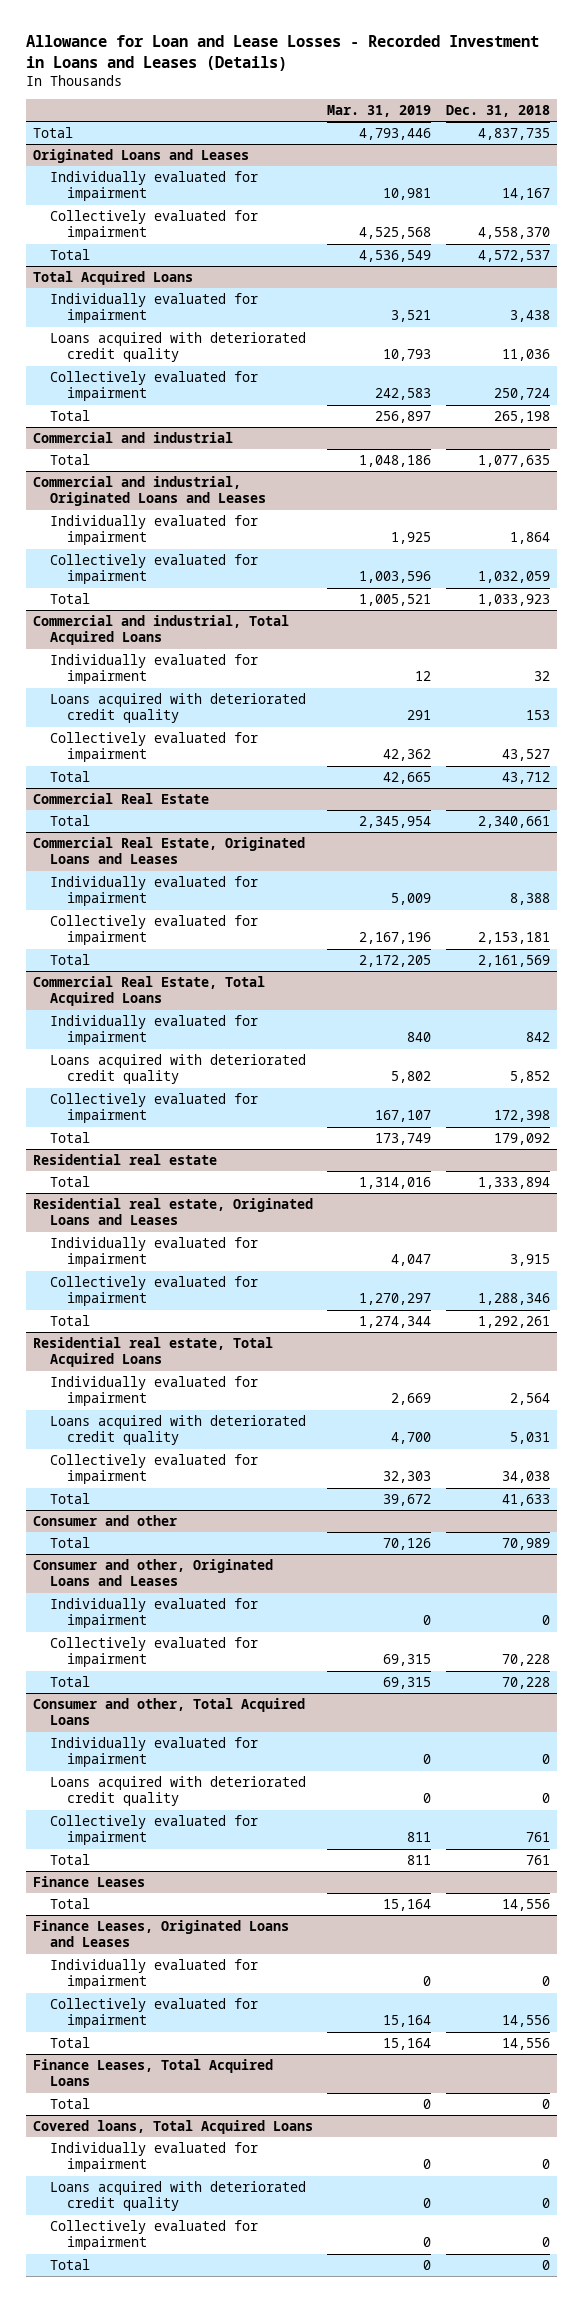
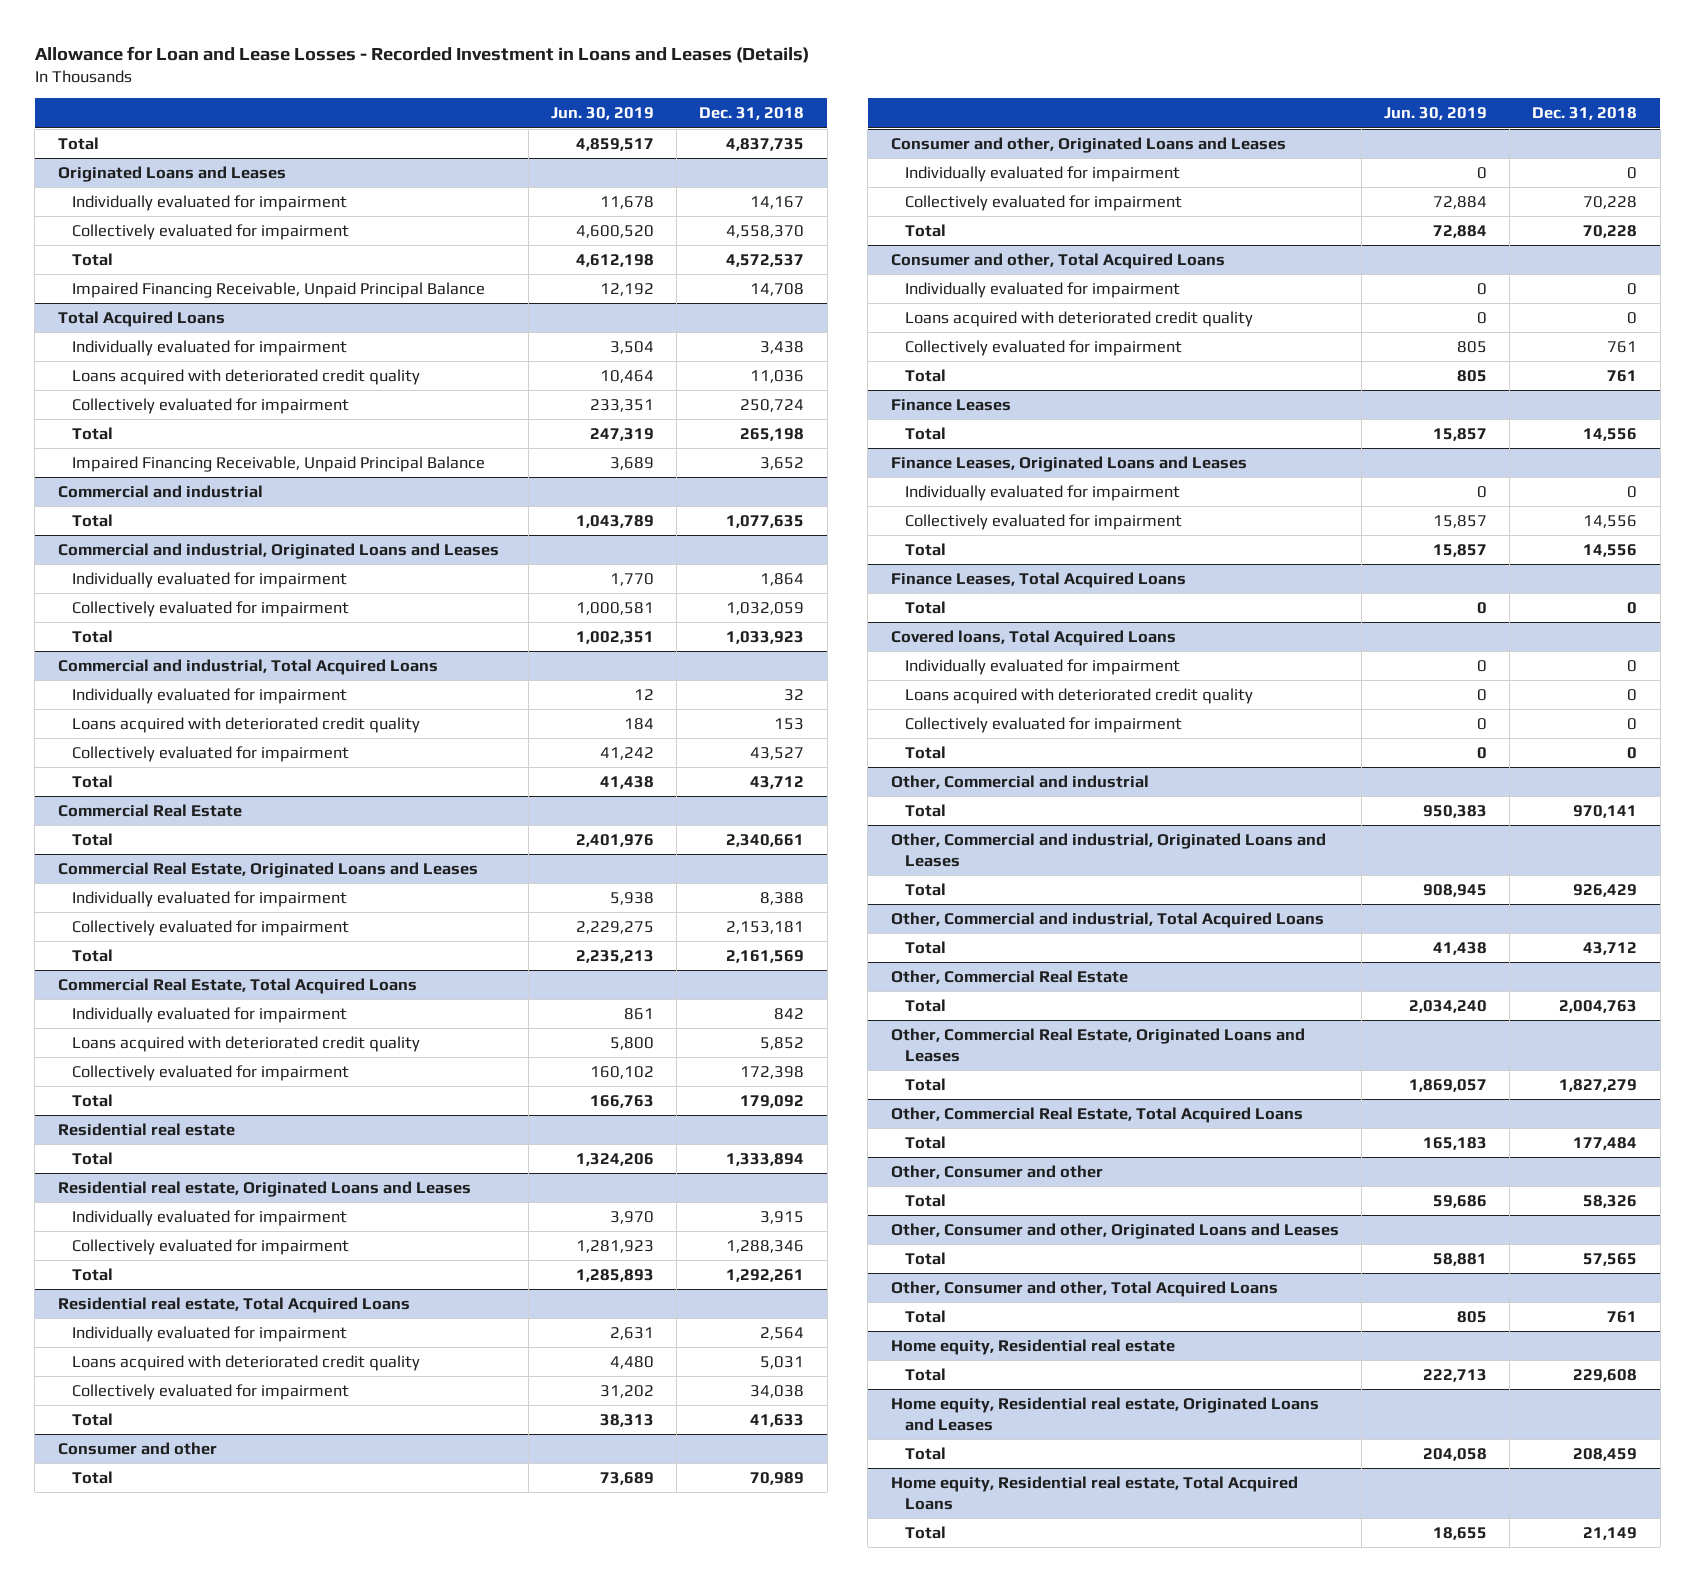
[327,104,432,117] Mar. 31, 2019 -> none
none -> [551,107,655,121] Jun. 30, 2019
none -> [71,281,485,298] Impaired Financing Receivable, Unpaid Principal Balance
none -> [71,455,485,472] Impaired Financing Receivable, Unpaid Principal Balance
none -> [890,774,1149,789] Other, Commercial and industrial
none -> [904,803,946,817] Total
none -> [890,832,1326,867] Other, Commercial and industrial, Originated Loans and Leases
none -> [904,882,946,896] Total
none -> [890,911,1324,928] Other, Commercial and industrial, Total Acquired Loans
none -> [904,940,946,954] Total
none -> [890,969,1128,984] Other, Commercial Real Estate
none -> [904,998,946,1012] Total
none -> [890,1027,1305,1062] Other, Commercial Real Estate, Originated Loans and Leases
none -> [904,1077,946,1091] Total
none -> [890,1106,1303,1123] Other, Commercial Real Estate, Total Acquired Loans
none -> [904,1135,946,1149] Total
none -> [890,1164,1103,1179] Other, Consumer and other
none -> [904,1193,946,1207] Total
none -> [890,1222,1339,1239] Other, Consumer and other, Originated Loans and Leases
none -> [904,1251,946,1265] Total
none -> [890,1280,1278,1297] Other, Consumer and other, Total Acquired Loans
none -> [904,1309,946,1323] Total
none -> [890,1338,1175,1355] Home equity, Residential real estate
none -> [904,1367,946,1381] Total
none -> [890,1396,1319,1431] Home equity, Residential real estate, Originated Loans and Leases
none -> [904,1446,946,1460] Total
none -> [890,1475,1298,1510] Home equity, Residential real estate, Total Acquired Loans
none -> [904,1525,946,1539] Total

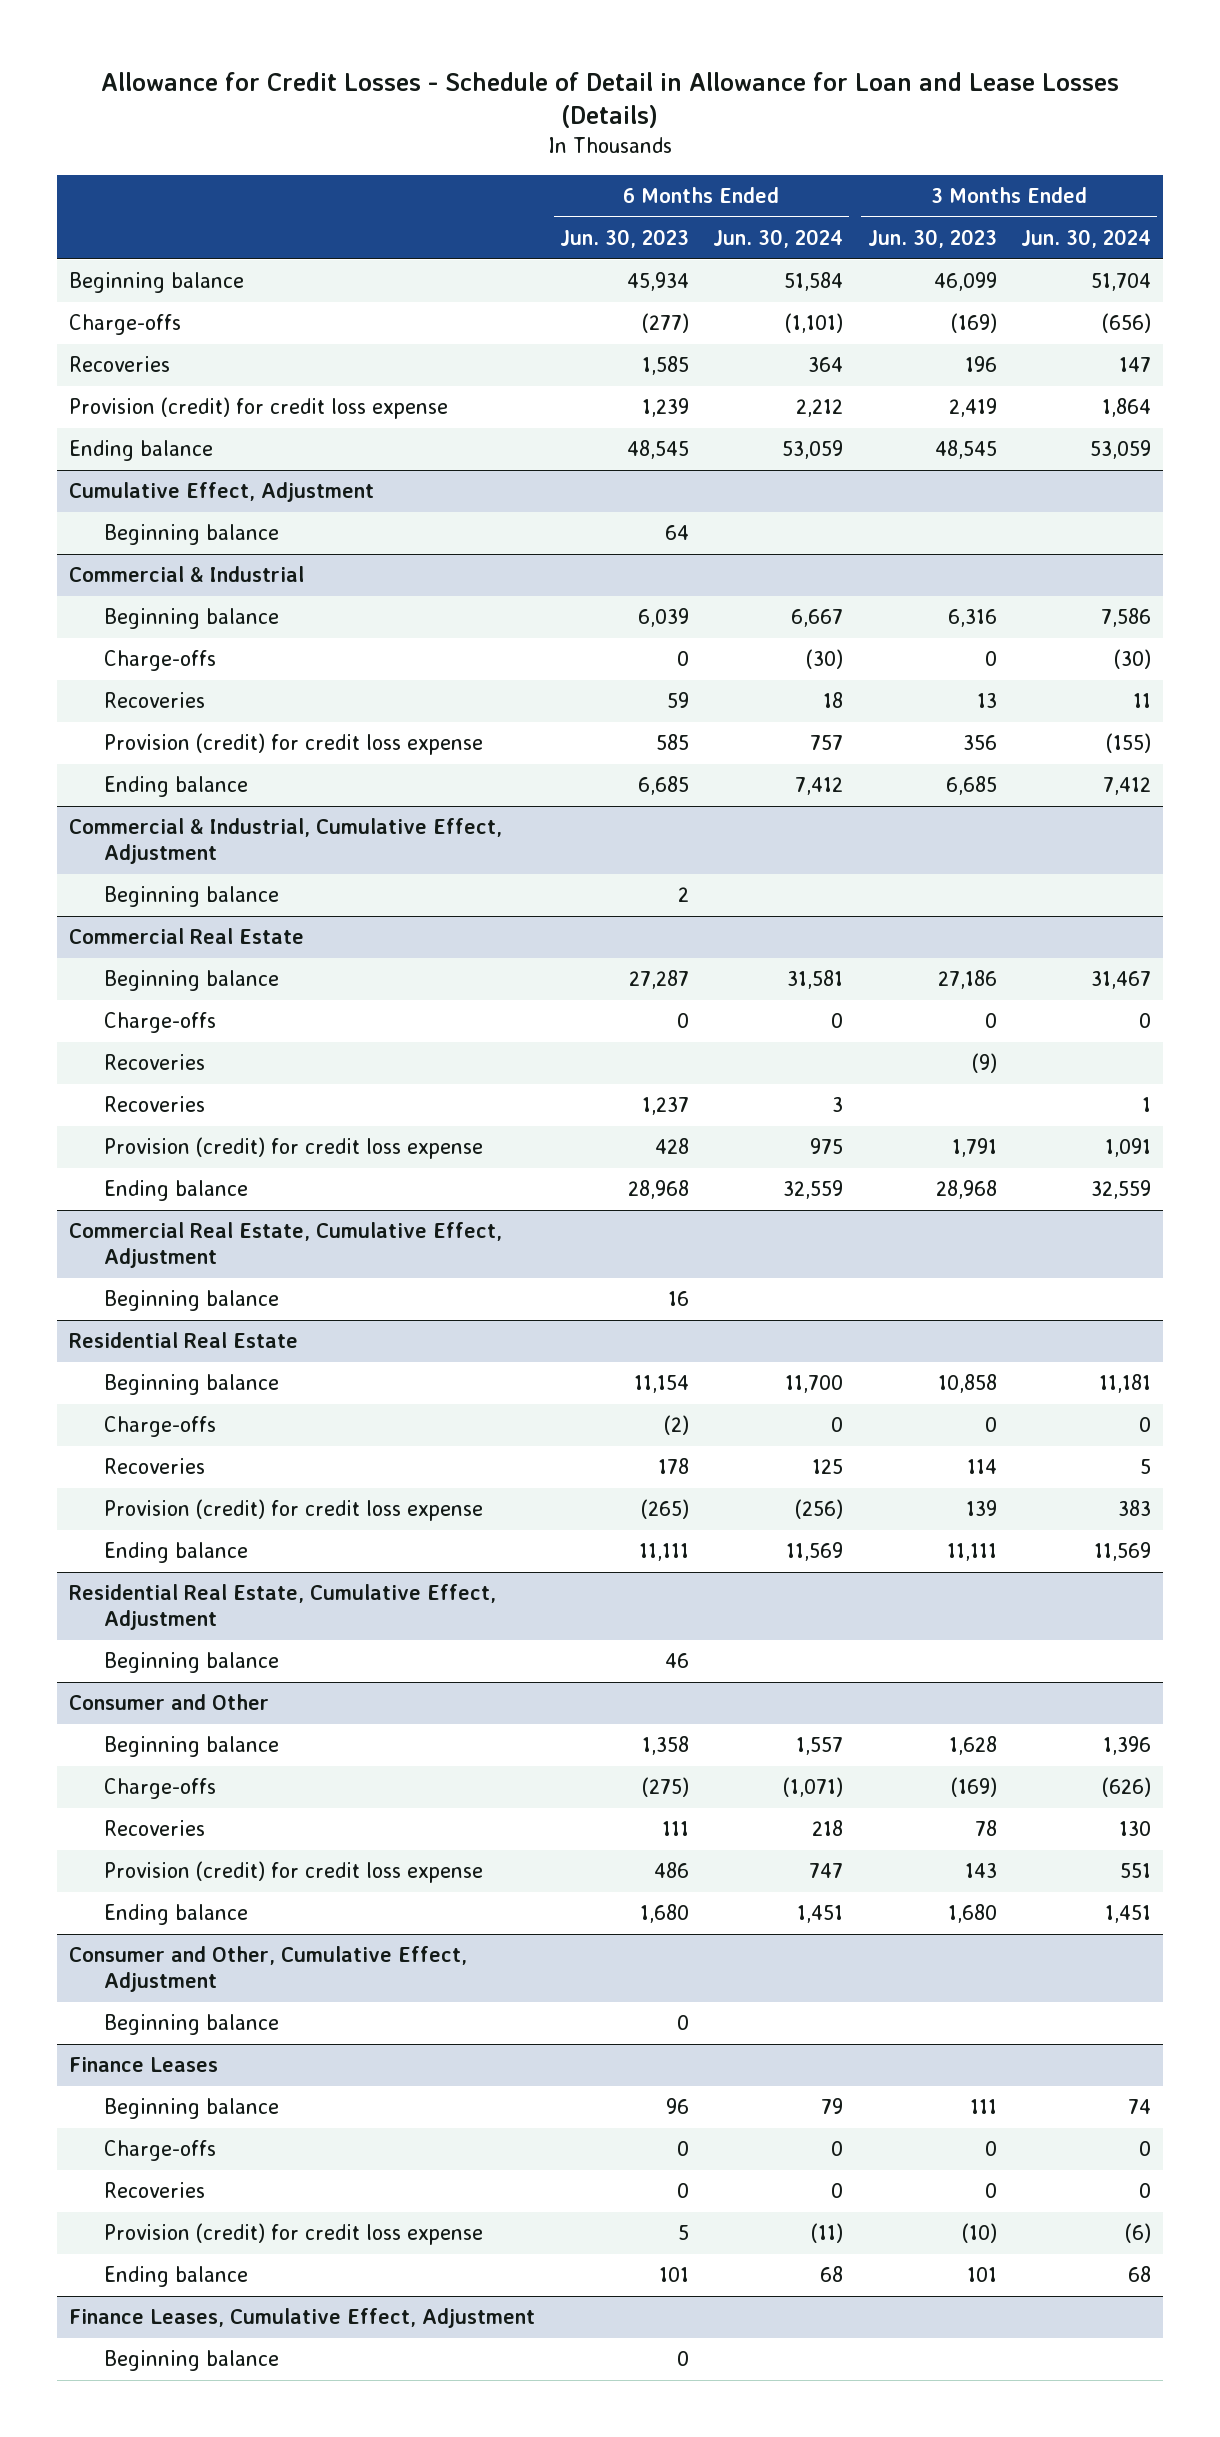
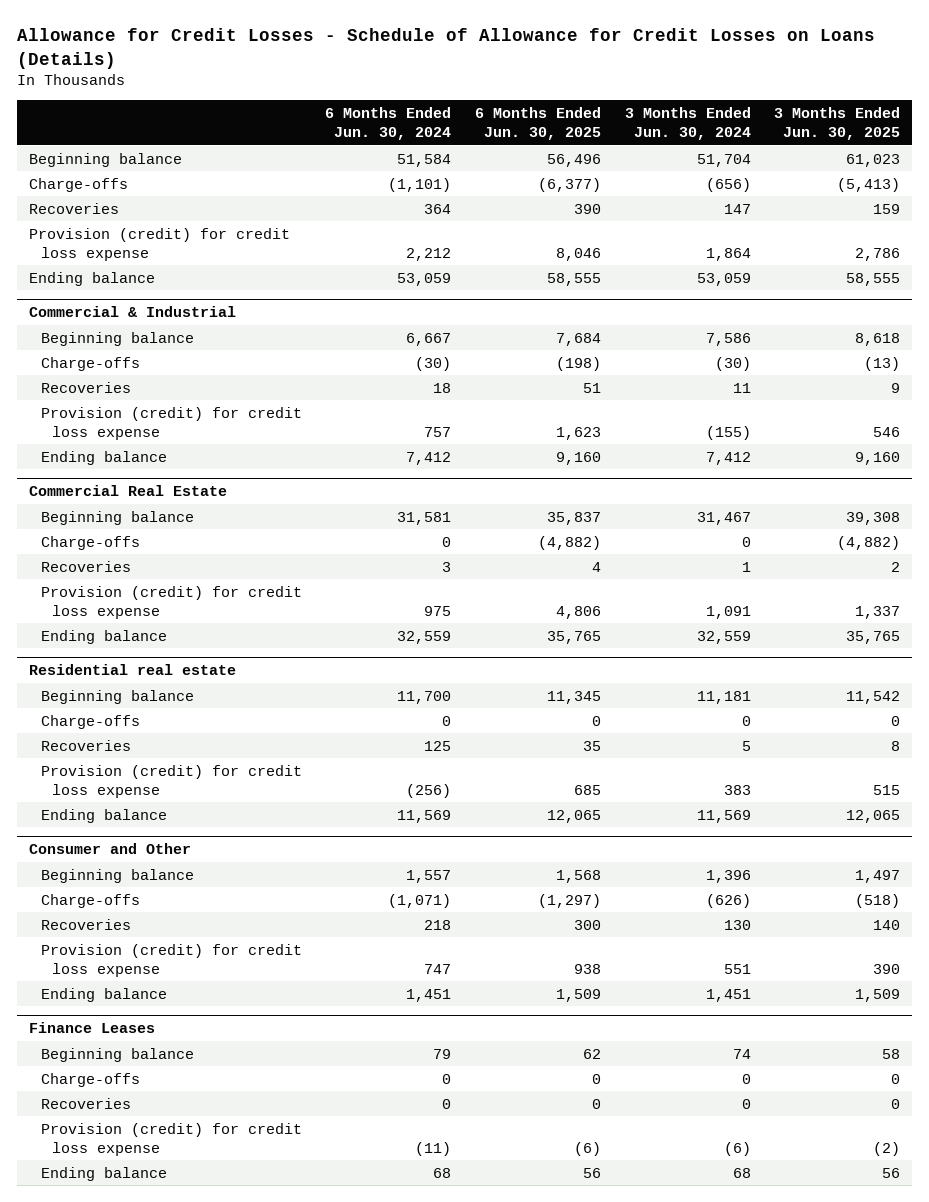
[101,71,1120,129] Allowance for Credit Losses - Schedule of Detail in Allowance for Loan and Lease Losses (Details) -> [17,27,876,69] Allowance for Credit Losses - Schedule of Allowance for Credit Losses on Loans (Details)
[559,229,689,249] Jun. 30, 2023 -> none
[867,229,997,249] Jun. 30, 2023 -> none
none -> [474,107,601,141] 6 Months Ended Jun. 30, 2025
none -> [774,107,901,141] 3 Months Ended Jun. 30, 2025
[69,482,375,503] Cumulative Effect, Adjustment -> none
[103,524,279,546] Beginning balance -> none
[69,818,503,865] Commercial & Industrial, Cumulative Effect, Adjustment -> none
[103,886,279,908] Beginning balance -> none
[103,1054,205,1071] Recoveries -> none
[69,1222,503,1269] Commercial Real Estate, Cumulative Effect, Adjustment -> none
[103,1290,279,1312] Beginning balance -> none
[69,1332,299,1349] Residential Real Estate -> [29,664,237,676] Residential real estate
[69,1584,497,1631] Residential Real Estate, Cumulative Effect, Adjustment -> none
[103,1652,279,1674] Beginning balance -> none
[69,1946,468,1993] Consumer and Other, Cumulative Effect, Adjustment -> none
[103,2014,279,2036] Beginning balance -> none
[69,2308,536,2329] Finance Leases, Cumulative Effect, Adjustment -> none
[103,2350,279,2372] Beginning balance -> none

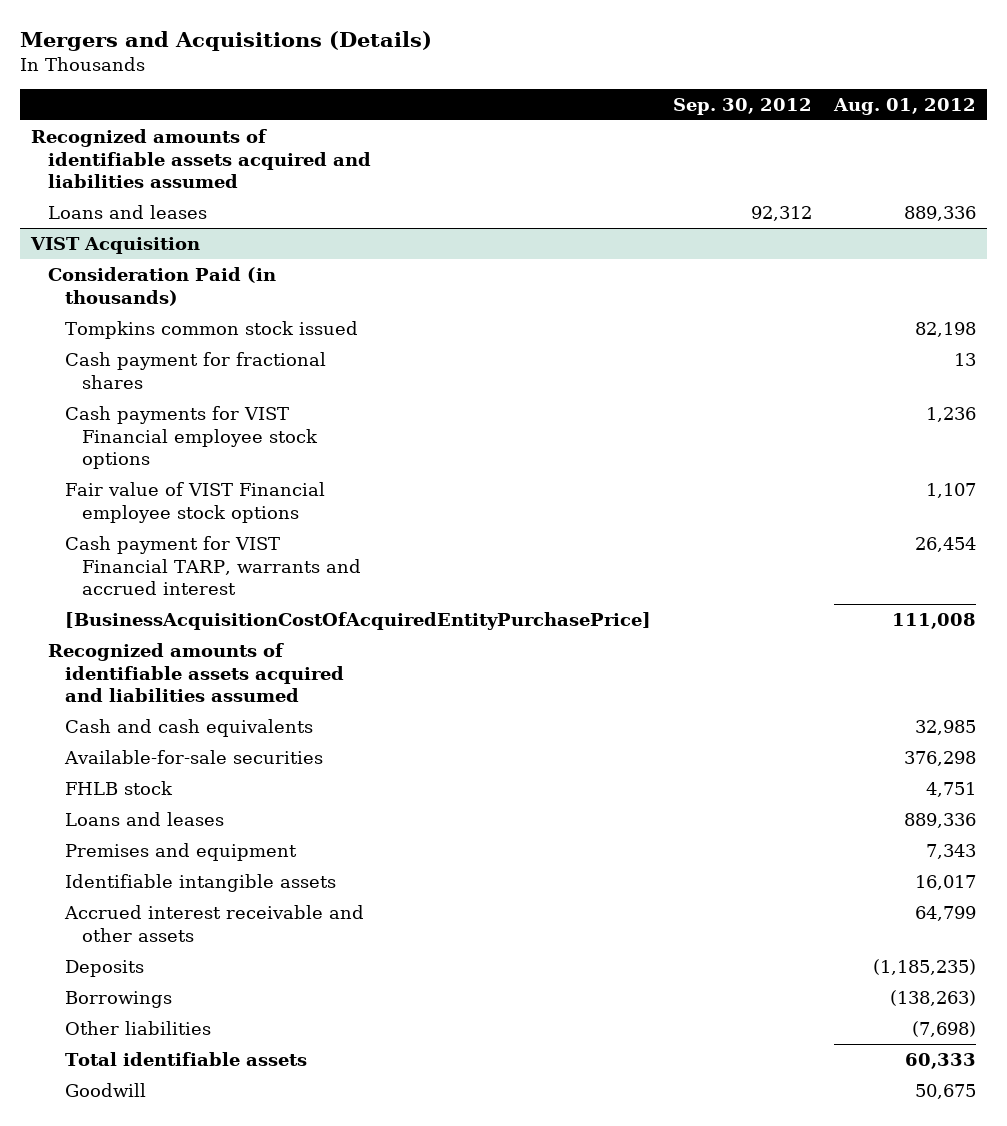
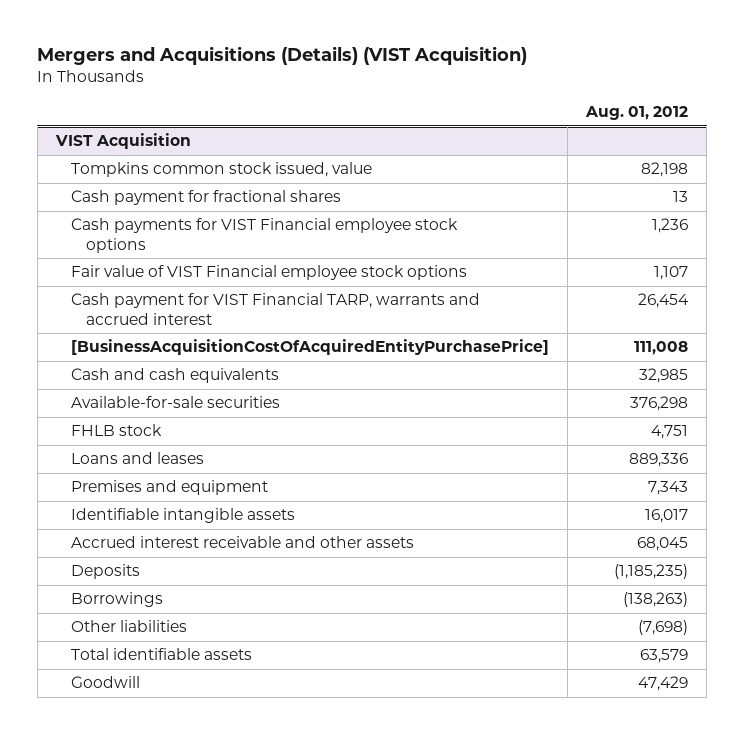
[19,31,432,52] Mergers and Acquisitions (Details) -> [37,46,528,66] Mergers and Acquisitions (Details) (VIST Acquisition)
[673,97,813,115] Sep. 30, 2012 -> none
[31,128,371,189] Recognized amounts of identifiable assets acquired and liabilities assumed -> none
[47,204,207,219] Loans and leases -> none
[47,266,276,306] Consideration Paid (in thousands) -> none
[64,320,358,339] Tompkins common stock issued -> [70,162,372,178] Tompkins common stock issued, value
[47,642,344,703] Recognized amounts of identifiable assets acquired and liabilities assumed -> none
[915,905,977,921] 64,799 -> [636,537,688,552] 68,045
[905,1052,977,1069] 60,333 -> [639,649,688,664] 63,579
[915,1083,977,1099] 50,675 -> [637,676,688,692] 47,429

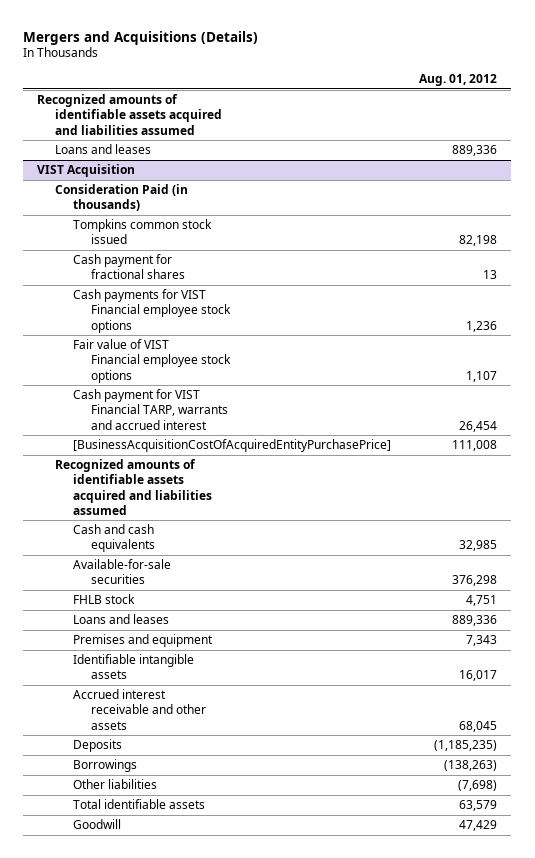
[37,46,528,66] Mergers and Acquisitions (Details) (VIST Acquisition) -> [23,30,259,45] Mergers and Acquisitions (Details)
none -> [37,94,223,135] Recognized amounts of identifiable assets acquired and liabilities assumed
none -> [55,144,152,155] Loans and leases
none -> [55,184,189,212] Consideration Paid (in thousands)
[70,162,372,178] Tompkins common stock issued, value -> [73,219,213,245] Tompkins common stock issued
none -> [55,459,213,515] Recognized amounts of identifiable assets acquired and liabilities assumed

